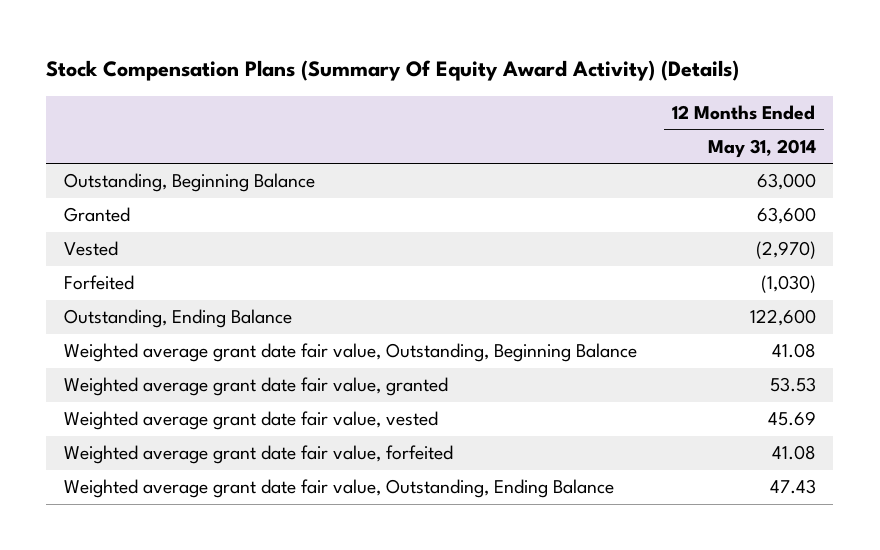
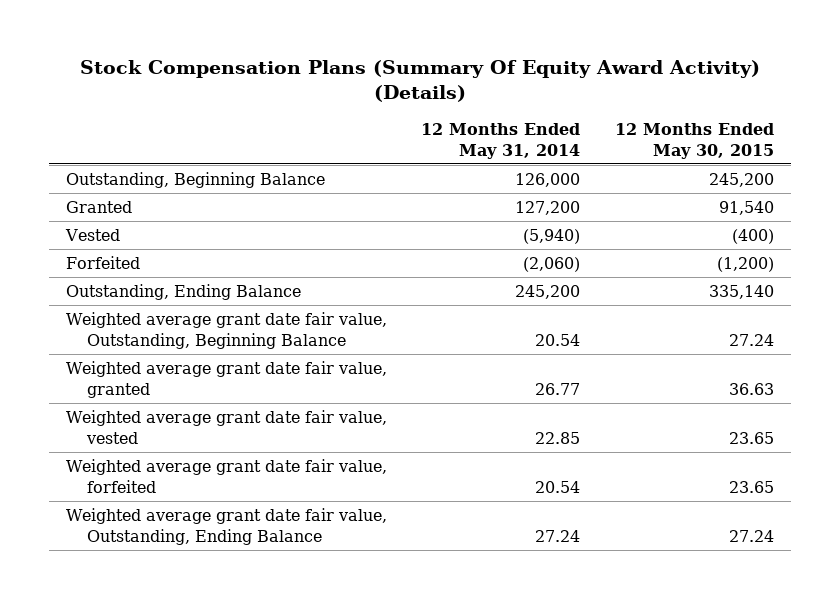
none -> [614,122,774,159] 12 Months Ended May 30, 2015
[756,173,816,191] 63,000 -> [515,172,581,187] 126,000
[756,207,816,225] 63,600 -> [515,200,581,215] 127,200
[755,241,816,260] (2,970) -> [523,228,581,244] (5,940)
[760,275,816,294] (1,030) -> [523,256,581,272] (2,060)
[749,309,816,327] 122,600 -> [515,284,581,299] 245,200
[771,343,816,359] 41.08 -> [535,333,581,346] 20.54
[769,377,816,393] 53.53 -> [535,382,581,395] 26.77
[767,411,816,427] 45.69 -> [535,431,581,444] 22.85
[771,445,816,461] 41.08 -> [535,480,581,493] 20.54
[769,479,816,495] 47.43 -> [535,529,581,542] 27.24

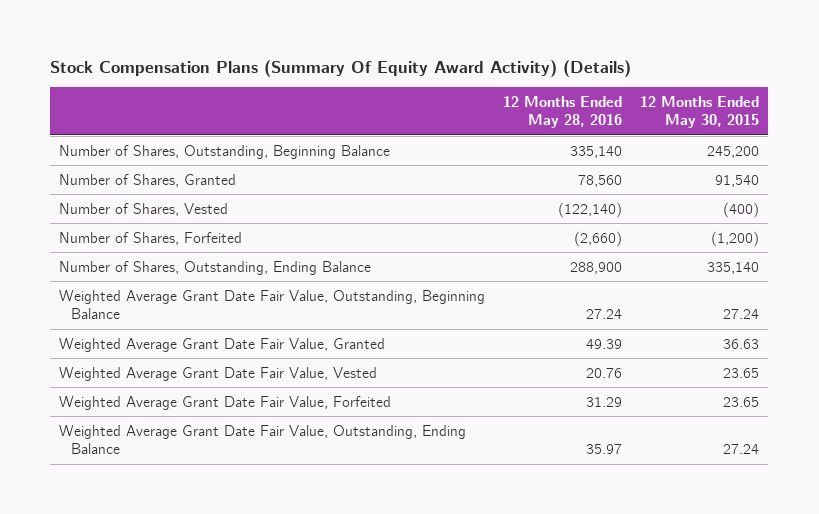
[421,122,581,159] 12 Months Ended May 31, 2014 -> none
none -> [503,95,623,129] 12 Months Ended May 28, 2016
[65,171,325,188] Outstanding, Beginning Balance -> [59,144,391,159] Number of Shares, Outstanding, Beginning Balance
[65,200,132,213] Granted -> [59,173,237,187] Number of Shares, Granted
[64,228,120,241] Vested -> [59,202,229,216] Number of Shares, Vested
[65,255,140,269] Forfeited -> [59,231,243,245] Number of Shares, Forfeited
[65,283,301,300] Outstanding, Ending Balance -> [59,260,372,275] Number of Shares, Outstanding, Ending Balance
[65,311,387,349] Weighted average grant date fair value, Outstanding, Beginning Balance -> [59,289,486,320] Weighted Average Grant Date Fair Value, Outstanding, Beginning Balance
[65,360,387,398] Weighted average grant date fair value, granted -> [59,337,386,352] Weighted Average Grant Date Fair Value, Granted
[65,409,387,444] Weighted average grant date fair value, vested -> [59,366,378,381] Weighted Average Grant Date Fair Value, Vested
[65,458,387,493] Weighted average grant date fair value, forfeited -> [59,395,392,410] Weighted Average Grant Date Fair Value, Forfeited
[65,507,387,545] Weighted average grant date fair value, Outstanding, Ending Balance -> [59,424,467,455] Weighted Average Grant Date Fair Value, Outstanding, Ending Balance

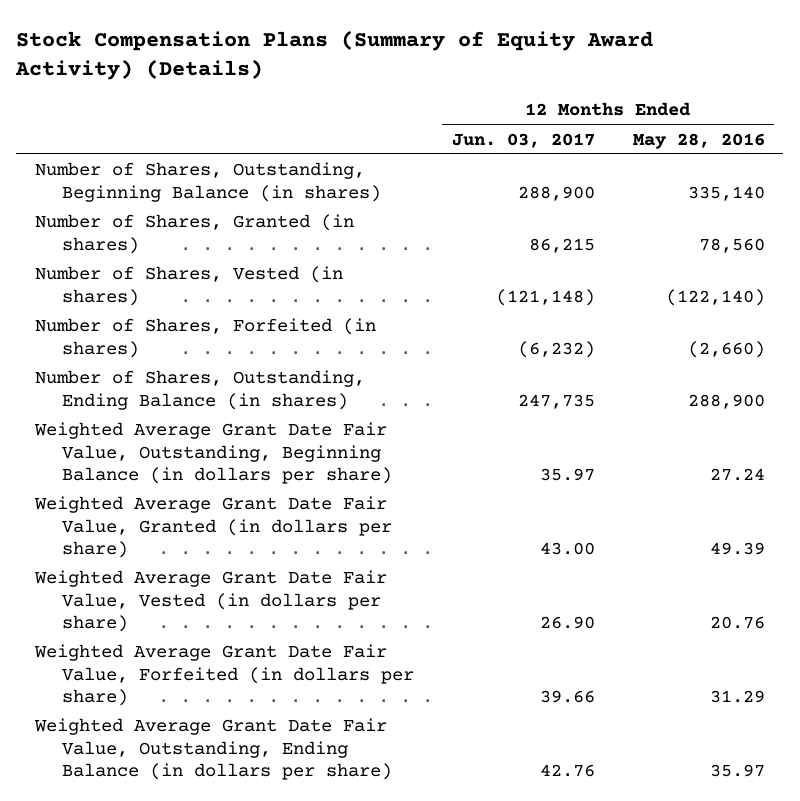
[50,59,632,77] Stock Compensation Plans (Summary Of Equity Award Activity) (Details) -> [15,29,654,81] Stock Compensation Plans (Summary of Equity Award Activity) (Details)
[640,95,760,129] 12 Months Ended May 30, 2015 -> none
none -> [451,132,595,148] Jun. 03, 2017
[59,144,391,159] Number of Shares, Outstanding, Beginning Balance -> [35,162,381,202] Number of Shares, Outstanding, Beginning Balance (in shares)
[59,173,237,187] Number of Shares, Granted -> [35,214,355,254] Number of Shares, Granted (in shares)
[59,202,229,216] Number of Shares, Vested -> [35,266,344,306] Number of Shares, Vested (in shares)
[59,231,243,245] Number of Shares, Forfeited -> [35,318,377,358] Number of Shares, Forfeited (in shares)
[59,260,372,275] Number of Shares, Outstanding, Ending Balance -> [35,370,366,410] Number of Shares, Outstanding, Ending Balance (in shares)
[59,289,486,320] Weighted Average Grant Date Fair Value, Outstanding, Beginning Balance -> [34,422,392,484] Weighted Average Grant Date Fair Value, Outstanding, Beginning Balance (in dollars per share)
[59,337,386,352] Weighted Average Grant Date Fair Value, Granted -> [34,496,392,558] Weighted Average Grant Date Fair Value, Granted (in dollars per share)
[59,366,378,381] Weighted Average Grant Date Fair Value, Vested -> [34,570,388,632] Weighted Average Grant Date Fair Value, Vested (in dollars per share)
[59,395,392,410] Weighted Average Grant Date Fair Value, Forfeited -> [34,644,414,706] Weighted Average Grant Date Fair Value, Forfeited (in dollars per share)
[59,424,467,455] Weighted Average Grant Date Fair Value, Outstanding, Ending Balance -> [34,718,392,780] Weighted Average Grant Date Fair Value, Outstanding, Ending Balance (in dollars per share)

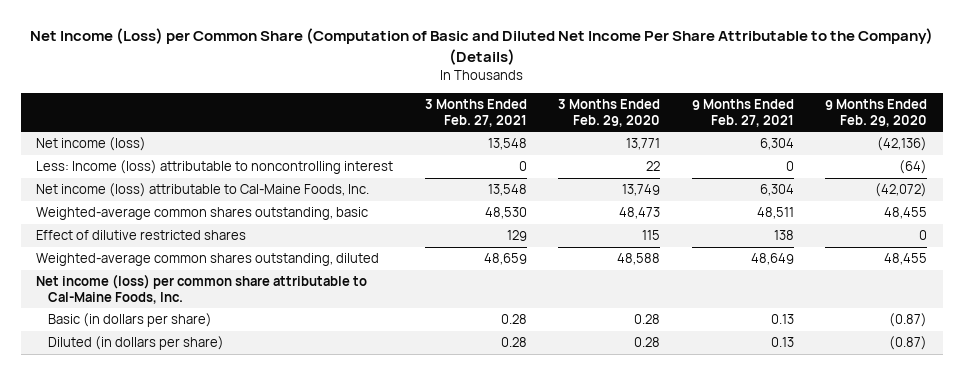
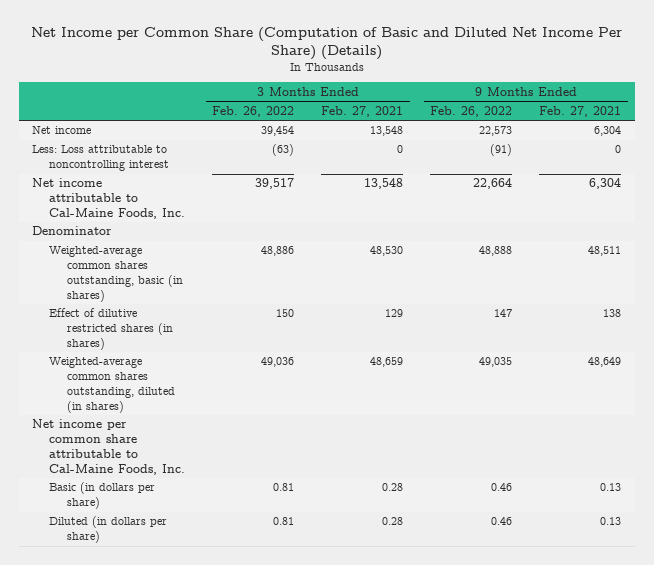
[29,28,933,65] Net Income (Loss) per Common Share (Computation of Basic and Diluted Net Income Per Share Attributable to the Company) (Details) -> [30,26,622,60] Net Income per Common Share (Computation of Basic and Diluted Net Income Per Share) (Details)
[558,99,661,127] 3 Months Ended Feb. 29, 2020 -> none
[824,99,927,127] 9 Months Ended Feb. 29, 2020 -> none
none -> [212,105,295,117] Feb. 26, 2022
none -> [430,105,513,117] Feb. 26, 2022
[36,137,147,152] Net income (loss) -> [32,126,92,135] Net income
[36,160,394,175] Less: Income (loss) attributable to noncontrolling interest -> [32,145,170,172] Less: Loss attributable to noncontrolling interest
[36,183,370,198] Net income (loss) attributable to Cal-Maine Foods, Inc. -> [32,178,186,220] Net income attributable to Cal-Maine Foods, Inc.
none -> [32,226,113,236] Denominator
[36,207,369,221] Weighted-average common shares outstanding, basic -> [49,246,183,302] Weighted-average common shares outstanding, basic (in shares)
[36,230,247,241] Effect of dilutive restricted shares -> [49,308,173,351] Effect of dilutive restricted shares (in shares)
[36,253,380,267] Weighted-average common shares outstanding, diluted -> [49,357,175,413] Weighted-average common shares outstanding, diluted (in shares)
[36,274,368,304] Net income (loss) per common share attributable to Cal-Maine Foods, Inc. -> [32,419,186,475] Net income per common share attributable to Cal-Maine Foods, Inc.

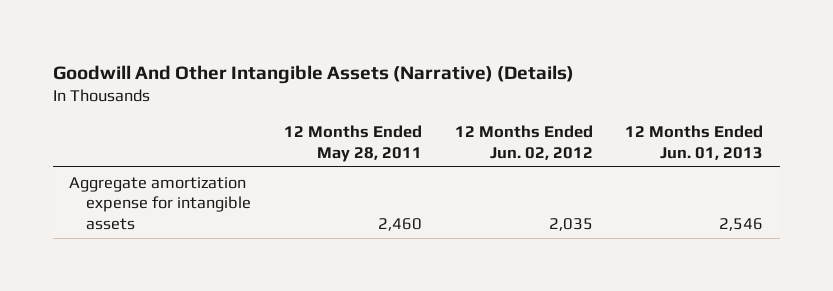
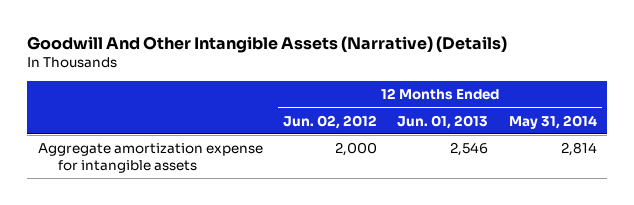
[283,125,422,162] 12 Months Ended May 28, 2011 -> none
none -> [508,114,597,129] May 31, 2014
[548,217,593,231] 2,035 -> [334,142,377,157] 2,000

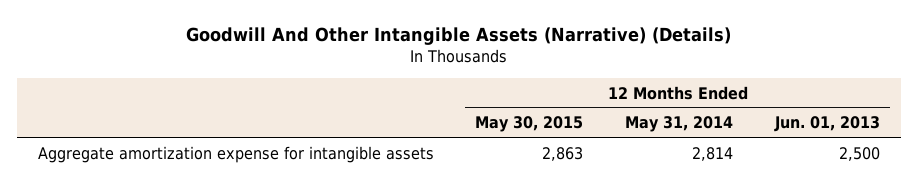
[282,114,377,129] Jun. 02, 2012 -> none
none -> [475,116,584,133] May 30, 2015
[450,142,489,157] 2,546 -> [838,146,880,161] 2,500

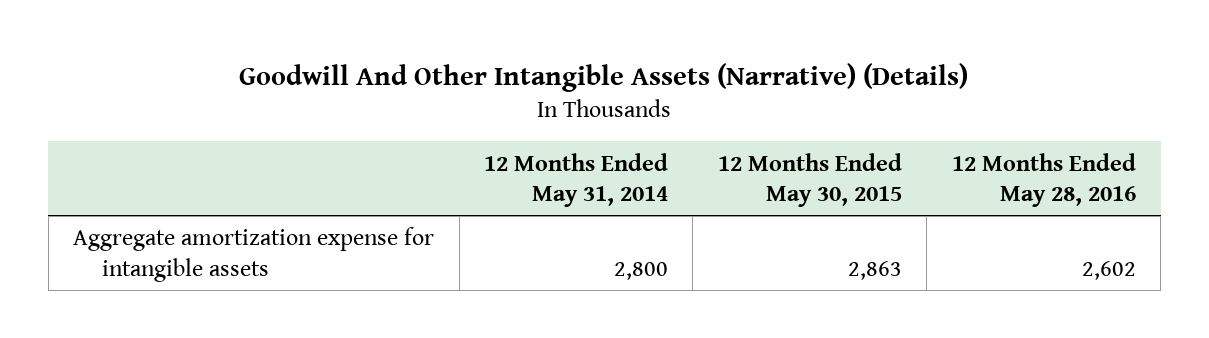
[773,116,880,133] Jun. 01, 2013 -> none
none -> [951,152,1136,207] 12 Months Ended May 28, 2016
[692,146,734,161] 2,814 -> [614,261,669,280] 2,800

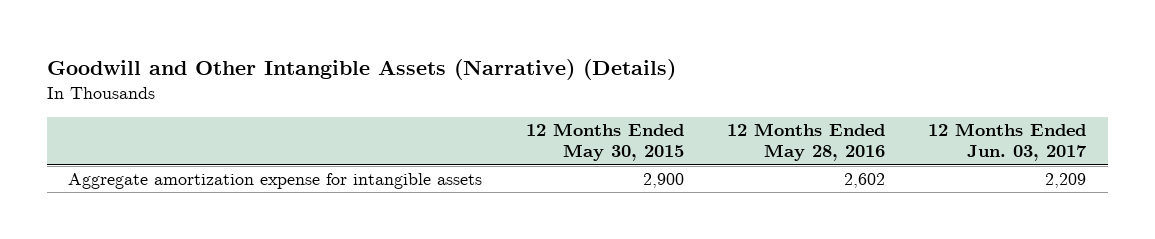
[239,63,969,93] Goodwill And Other Intangible Assets (Narrative) (Details) -> [46,58,676,80] Goodwill and Other Intangible Assets (Narrative) (Details)
[484,152,669,207] 12 Months Ended May 31, 2014 -> none
none -> [928,123,1088,162] 12 Months Ended Jun. 03, 2017
[847,260,902,280] 2,863 -> [642,173,684,189] 2,900

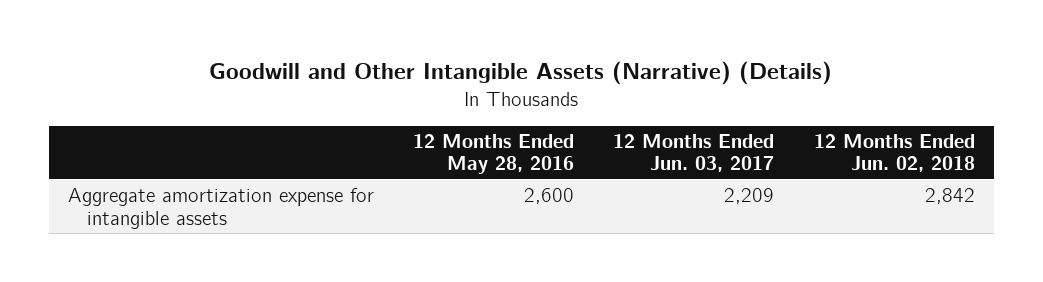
[525,123,684,162] 12 Months Ended May 30, 2015 -> none
none -> [813,133,975,173] 12 Months Ended Jun. 02, 2018
[843,173,885,189] 2,602 -> [524,187,575,204] 2,600

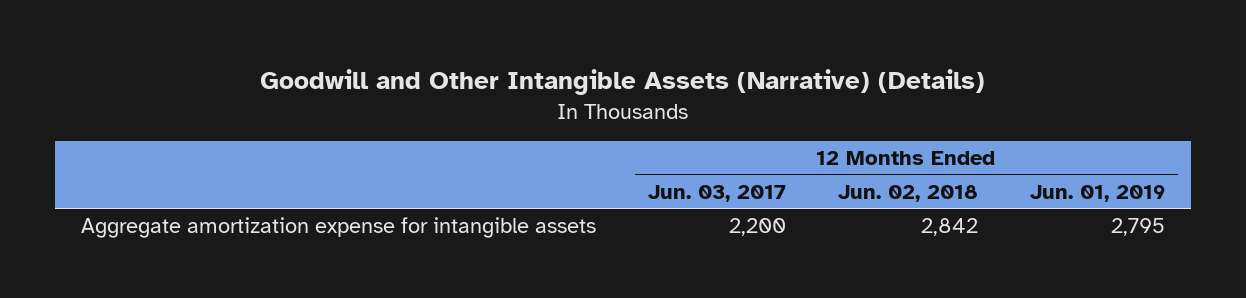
[413,133,575,175] 12 Months Ended May 28, 2016 -> none
none -> [1030,184,1166,202] Jun. 01, 2019
[724,187,775,204] 2,209 -> [728,218,786,237] 2,200

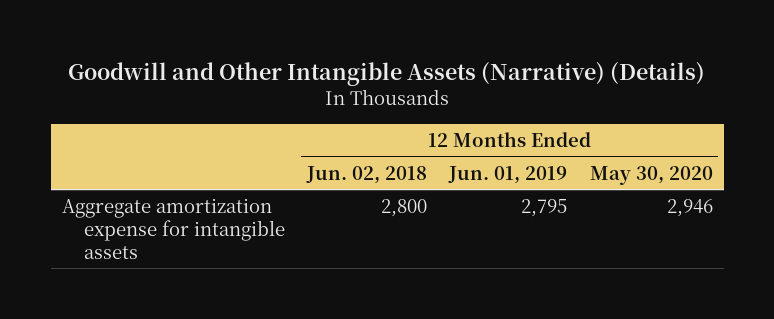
[647,184,786,202] Jun. 03, 2017 -> none
none -> [589,165,713,185] May 30, 2020
[920,218,978,237] 2,842 -> [380,199,427,218] 2,800

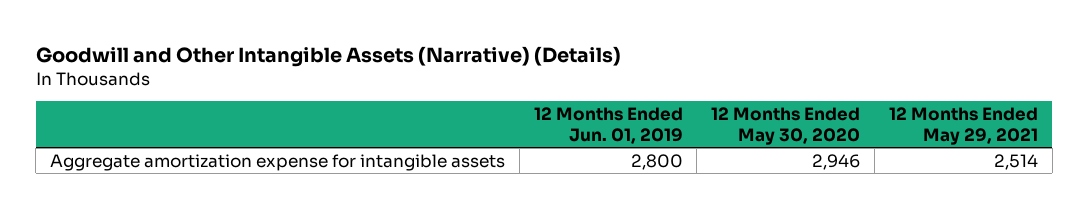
[305,165,427,184] Jun. 02, 2018 -> none
none -> [888,107,1038,145] 12 Months Ended May 29, 2021
[521,199,568,218] 2,795 -> [630,153,683,170] 2,800

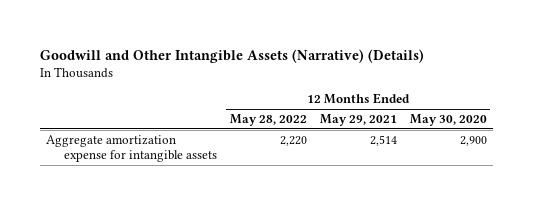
[533,107,683,144] 12 Months Ended Jun. 01, 2019 -> none
none -> [229,113,307,126] May 28, 2022
[812,153,861,170] 2,946 -> [459,135,487,146] 2,900

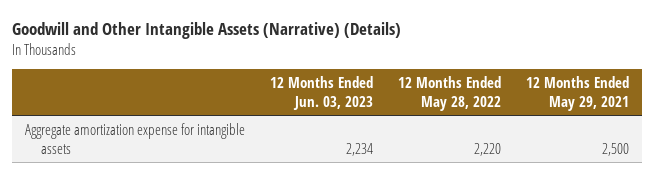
[409,113,487,126] May 30, 2020 -> none
none -> [269,76,373,110] 12 Months Ended Jun. 03, 2023
[369,134,397,146] 2,514 -> [602,142,630,156] 2,500

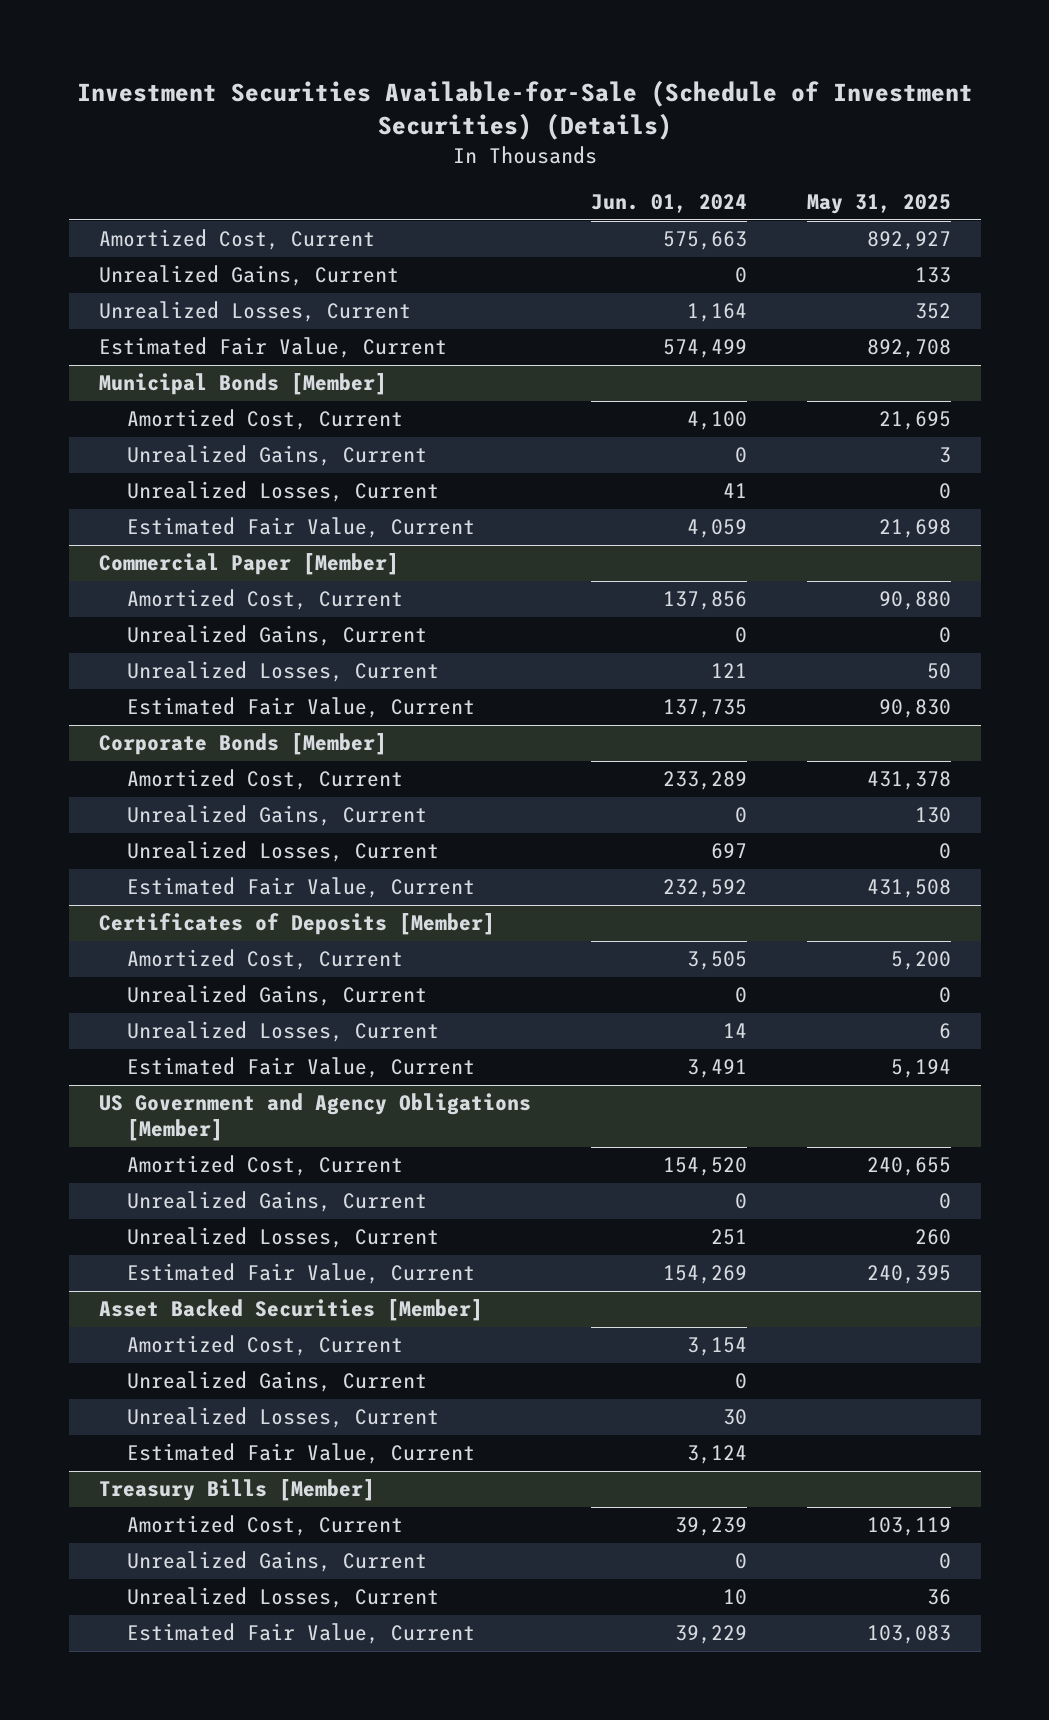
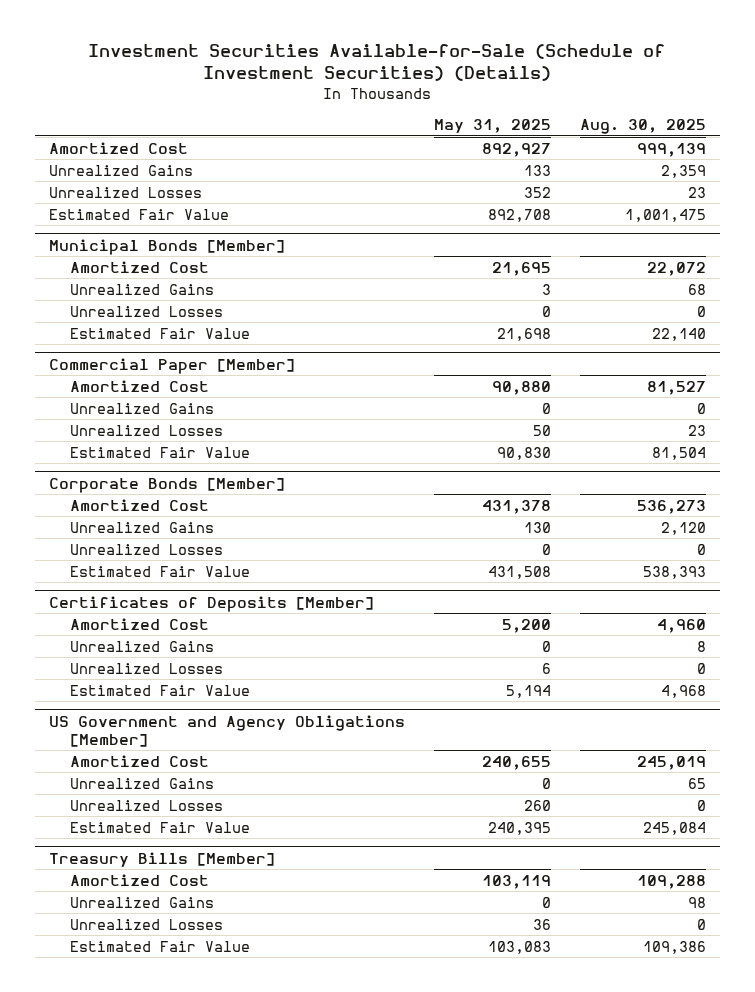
[590,194,747,214] Jun. 01, 2024 -> none
none -> [579,118,706,134] Aug. 30, 2025
[98,229,375,251] Amortized Cost, Current -> [49,141,189,154] Amortized Cost
[98,265,399,287] Unrealized Gains, Current -> [49,164,194,176] Unrealized Gains
[98,301,411,323] Unrealized Losses, Current -> [49,186,203,198] Unrealized Losses
[98,337,447,359] Estimated Fair Value, Current -> [49,208,230,220] Estimated Fair Value
[126,409,403,431] Amortized Cost, Current -> [70,260,210,273] Amortized Cost
[126,445,427,467] Unrealized Gains, Current -> [70,283,215,295] Unrealized Gains
[126,481,439,503] Unrealized Losses, Current -> [70,305,224,317] Unrealized Losses
[126,517,475,539] Estimated Fair Value, Current -> [70,327,251,339] Estimated Fair Value
[126,589,403,611] Amortized Cost, Current -> [70,379,210,392] Amortized Cost
[126,625,427,647] Unrealized Gains, Current -> [70,402,215,414] Unrealized Gains
[126,661,439,683] Unrealized Losses, Current -> [70,424,224,436] Unrealized Losses
[126,697,475,719] Estimated Fair Value, Current -> [70,446,251,458] Estimated Fair Value
[126,769,403,791] Amortized Cost, Current -> [70,498,210,511] Amortized Cost
[126,805,427,827] Unrealized Gains, Current -> [70,521,215,533] Unrealized Gains
[126,841,439,863] Unrealized Losses, Current -> [70,543,224,555] Unrealized Losses
[126,877,475,899] Estimated Fair Value, Current -> [70,565,251,577] Estimated Fair Value
[126,949,403,971] Amortized Cost, Current -> [70,617,210,630] Amortized Cost
[126,985,427,1007] Unrealized Gains, Current -> [70,640,215,652] Unrealized Gains
[126,1021,439,1043] Unrealized Losses, Current -> [70,662,224,674] Unrealized Losses
[126,1057,475,1079] Estimated Fair Value, Current -> [70,684,251,696] Estimated Fair Value
[98,1299,483,1322] Asset Backed Securities [Member] -> none
[126,1335,403,1357] Amortized Cost, Current -> none
[126,1371,427,1393] Unrealized Gains, Current -> none
[126,1407,439,1429] Unrealized Losses, Current -> none
[126,1443,475,1465] Estimated Fair Value, Current -> none
[126,1155,403,1177] Amortized Cost, Current -> [70,754,210,767] Amortized Cost
[126,1191,427,1213] Unrealized Gains, Current -> [70,777,215,789] Unrealized Gains
[126,1227,439,1249] Unrealized Losses, Current -> [70,799,224,811] Unrealized Losses
[126,1263,475,1285] Estimated Fair Value, Current -> [70,821,251,833] Estimated Fair Value
[126,1515,403,1537] Amortized Cost, Current -> [70,873,210,886] Amortized Cost
[126,1551,427,1573] Unrealized Gains, Current -> [70,896,215,908] Unrealized Gains
[126,1587,439,1609] Unrealized Losses, Current -> [70,918,224,930] Unrealized Losses
[126,1623,475,1645] Estimated Fair Value, Current -> [70,940,251,952] Estimated Fair Value

